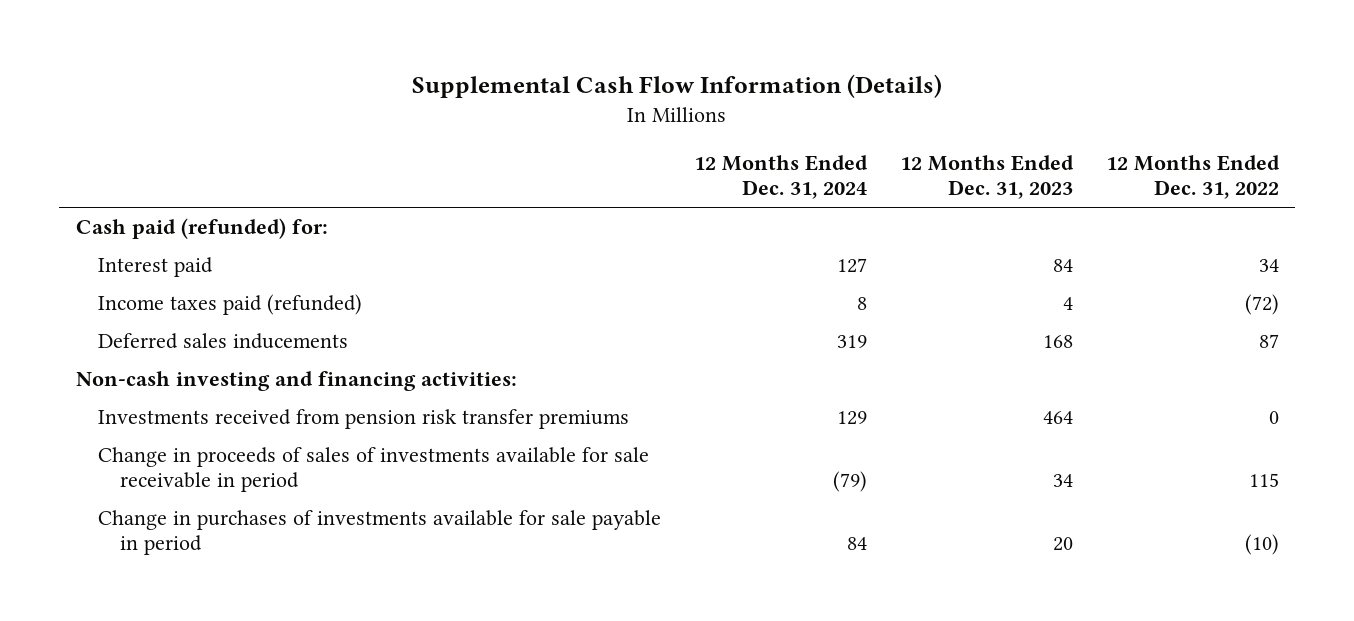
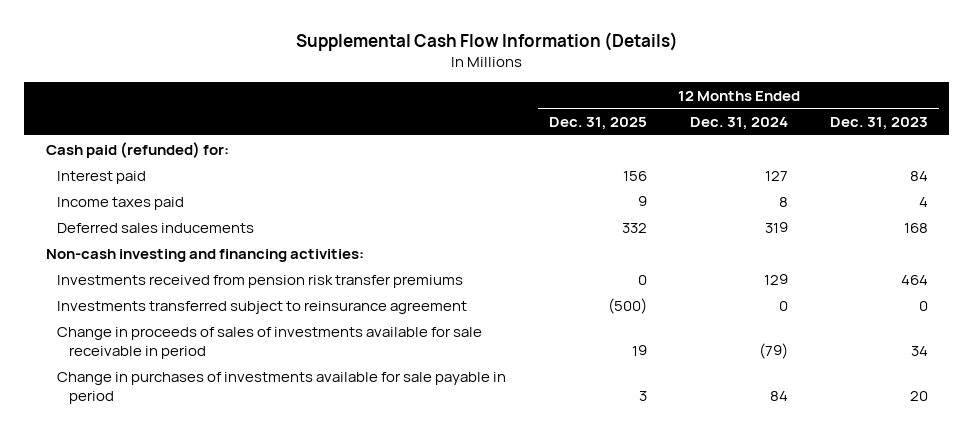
[1105,154,1280,200] 12 Months Ended Dec. 31, 2022 -> none
none -> [548,117,647,131] Dec. 31, 2025
[97,293,362,315] Income taxes paid (refunded) -> [57,196,185,210] Income taxes paid
none -> [57,300,468,314] Investments transferred subject to reinsurance agreement

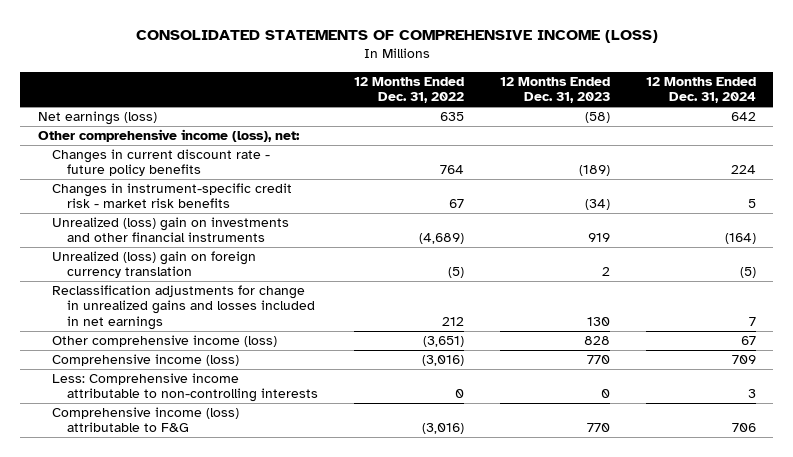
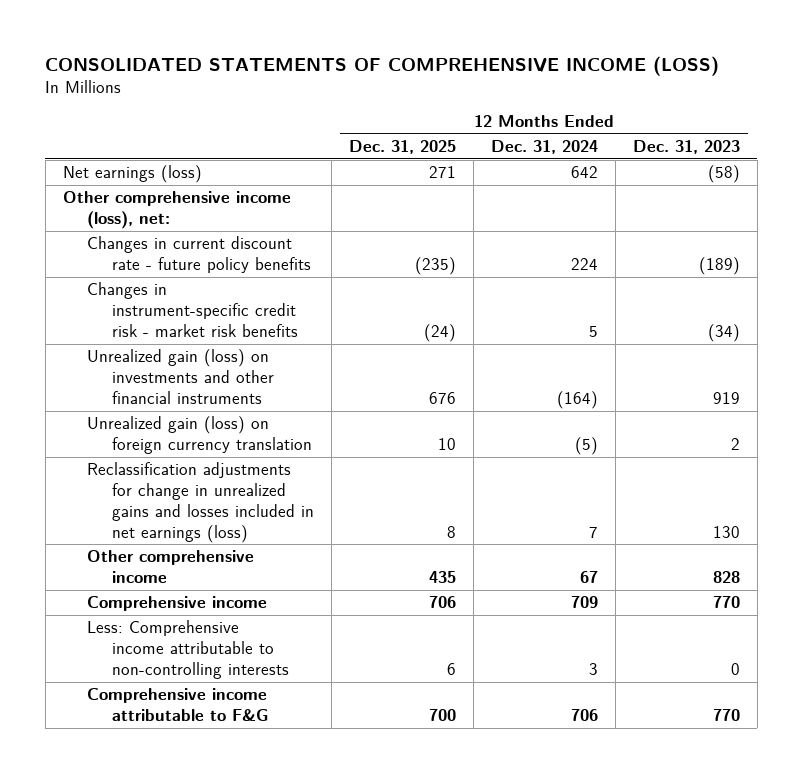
[354,76,465,104] 12 Months Ended Dec. 31, 2022 -> none
none -> [348,140,456,155] Dec. 31, 2025
[52,217,290,243] Unrealized (loss) gain on investments and other financial instruments -> [87,349,274,404] Unrealized gain (loss) on investments and other financial instruments
[52,251,257,279] Unrealized (loss) gain on foreign currency translation -> [87,416,312,455] Unrealized gain (loss) on foreign currency translation
[52,285,316,330] Reclassification adjustments for change in unrealized gains and losses included in net earnings -> [87,462,314,543] Reclassification adjustments for change in unrealized gains and losses included in net earnings (loss)
[52,335,278,348] Other comprehensive income (loss) -> [87,550,255,584] Other comprehensive income
[52,354,240,367] Comprehensive income (loss) -> [87,596,268,612] Comprehensive income
[52,407,240,433] Comprehensive income (loss) attributable to F&G -> [87,688,268,722] Comprehensive income attributable to F&G

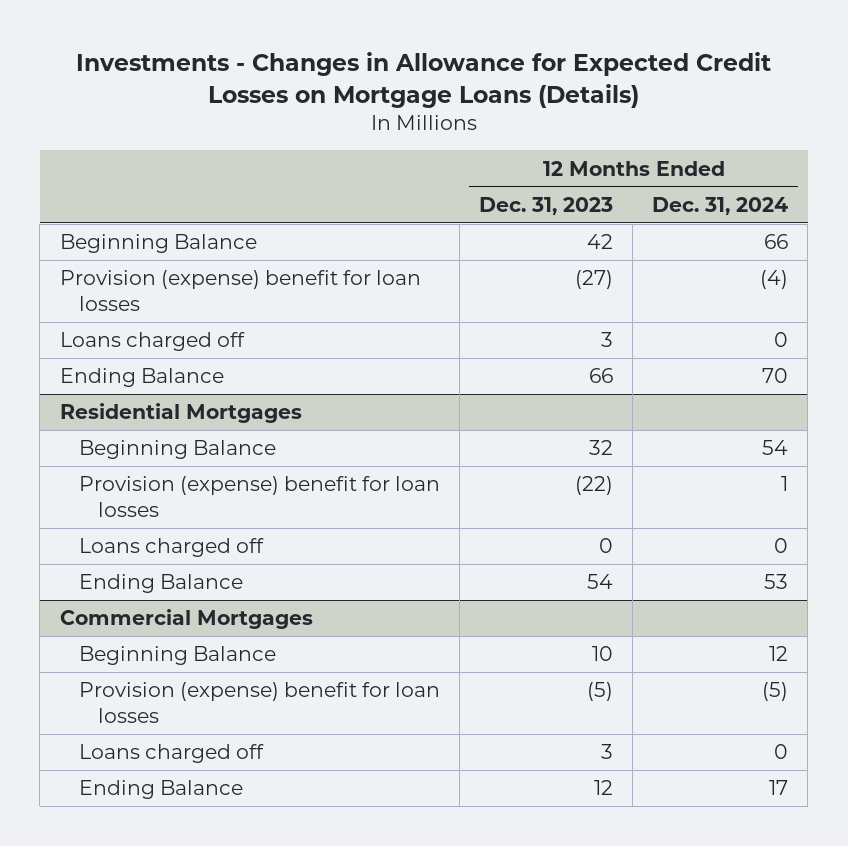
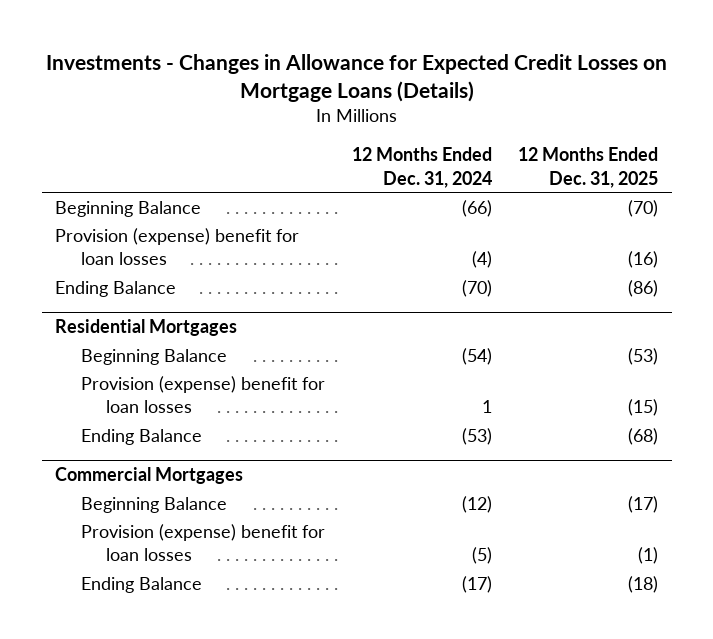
[478,196,613,215] Dec. 31, 2023 -> none
none -> [518,147,659,188] 12 Months Ended Dec. 31, 2025
[764,234,789,250] 66 -> [461,199,492,217] (66)
[59,332,245,352] Loans charged off -> none
[762,368,789,384] 70 -> [461,279,492,297] (70)
[762,440,789,456] 54 -> [461,347,492,365] (54)
[78,538,264,558] Loans charged off -> none
[764,574,789,590] 53 -> [461,427,492,445] (53)
[769,646,789,662] 12 -> [461,495,492,513] (12)
[78,744,264,764] Loans charged off -> none
[769,780,789,796] 17 -> [461,575,492,593] (17)

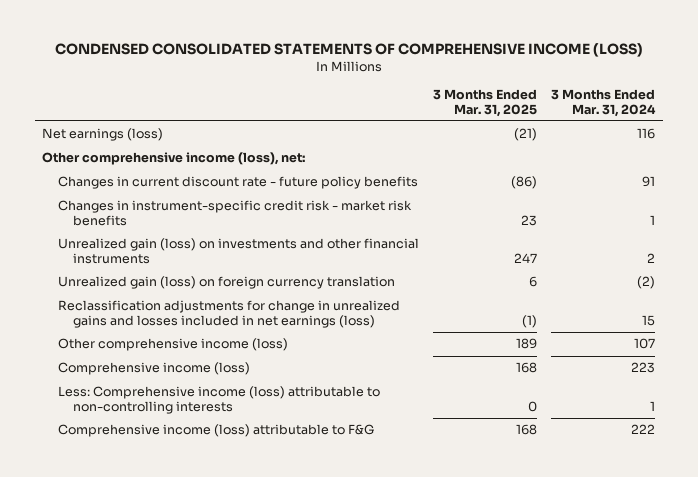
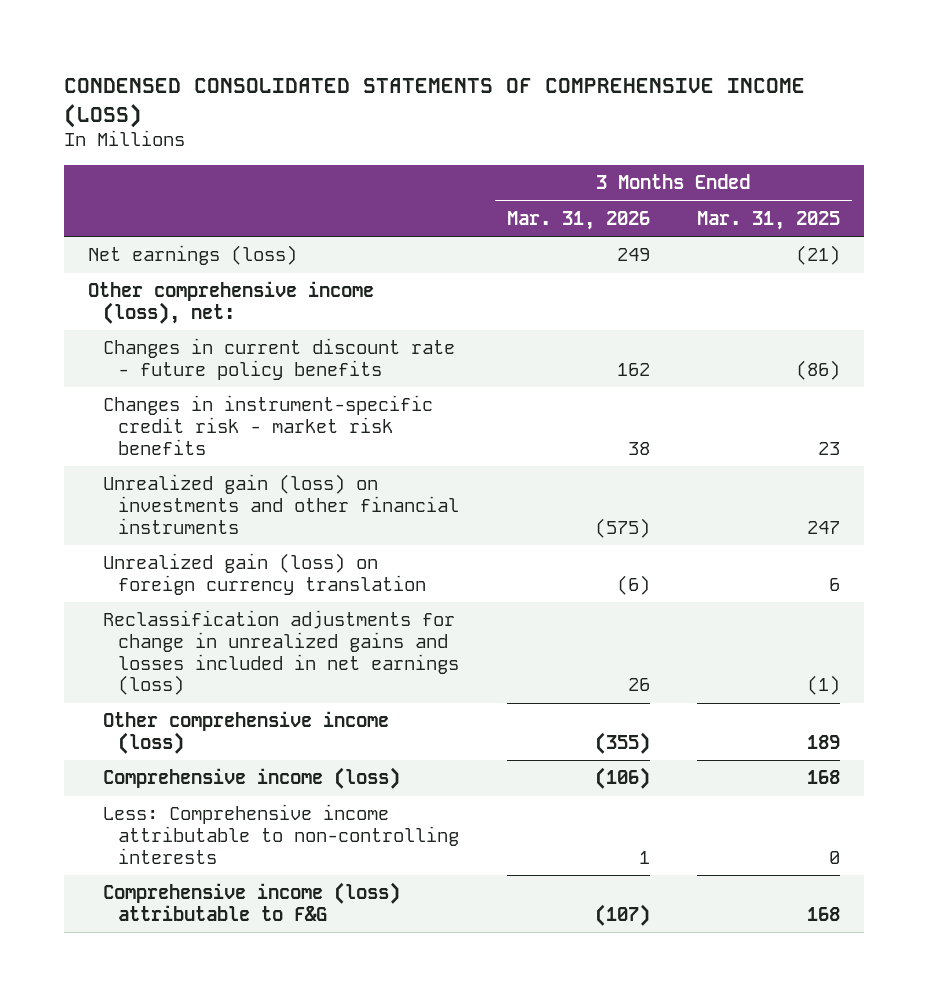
[551,89,657,117] 3 Months Ended Mar. 31, 2024 -> none
none -> [506,210,650,230] Mar. 31, 2026
[57,386,380,414] Less: Comprehensive income (loss) attributable to non-controlling interests -> [103,804,459,864] Less: Comprehensive income attributable to non-controlling interests

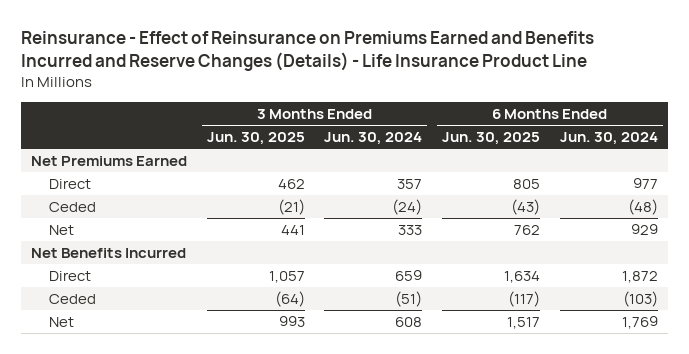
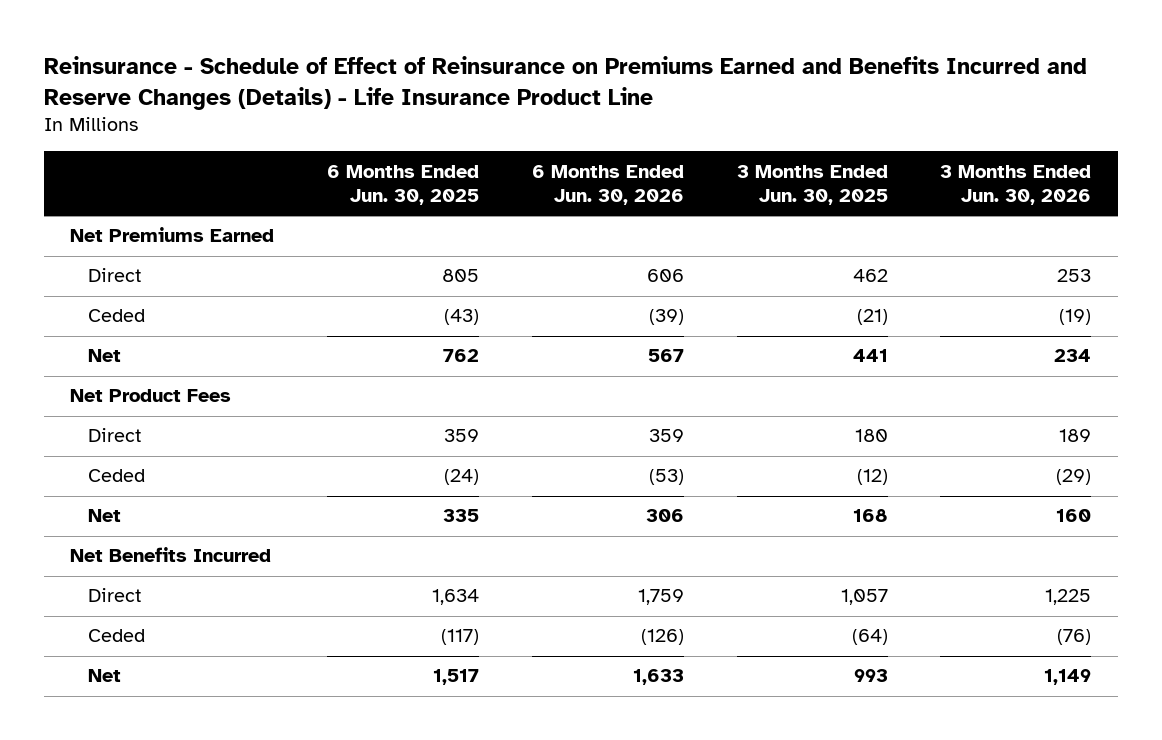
[21,31,595,72] Reinsurance - Effect of Reinsurance on Premiums Earned and Benefits Incurred and Reserve Changes (Details) - Life Insurance Product Line -> [43,56,1087,110] Reinsurance - Schedule of Effect of Reinsurance on Premiums Earned and Benefits Incurred and Reserve Changes (Details) - Life Insurance Product Line
[324,132,423,146] Jun. 30, 2024 -> none
[559,132,658,146] Jun. 30, 2024 -> none
none -> [531,164,684,206] 6 Months Ended Jun. 30, 2026
none -> [940,164,1092,206] 3 Months Ended Jun. 30, 2026
none -> [70,389,232,403] Net Product Fees
none -> [88,428,142,443] Direct
none -> [88,469,146,483] Ceded
none -> [88,509,122,523] Net

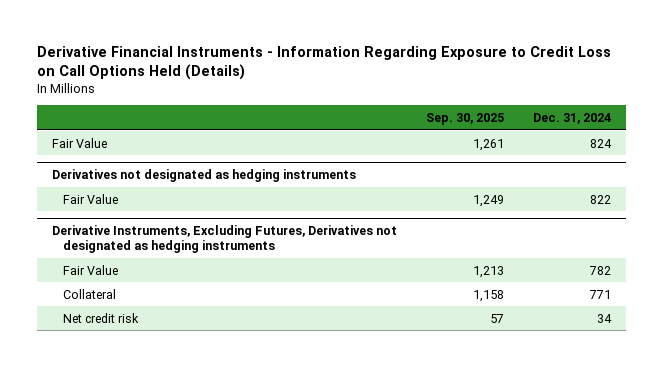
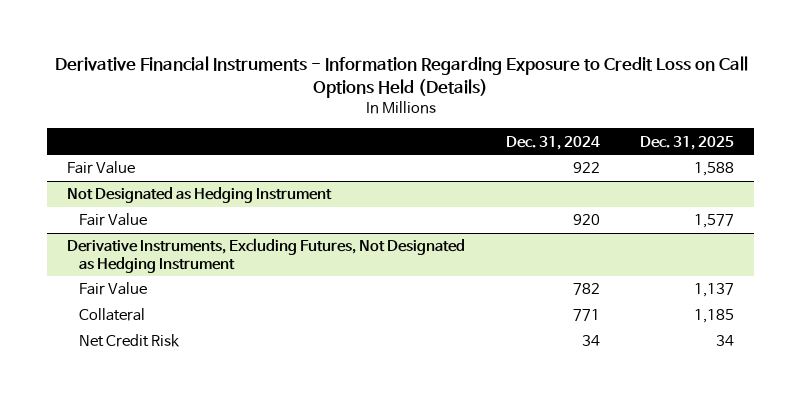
[425,112,504,125] Sep. 30, 2025 -> none
none -> [640,135,735,150] Dec. 31, 2025
[590,138,613,148] 824 -> [572,162,600,174] 922
[51,169,356,183] Derivatives not designated as hedging instruments -> [67,187,333,204] Not Designated as Hedging Instrument
[590,194,612,204] 822 -> [572,214,600,226] 920
[51,225,397,254] Derivative Instruments, Excluding Futures, Derivatives not designated as hedging instruments -> [67,238,466,273] Derivative Instruments, Excluding Futures, Not Designated as Hedging Instrument
[62,312,139,323] Net credit risk -> [78,334,180,348] Net Credit Risk

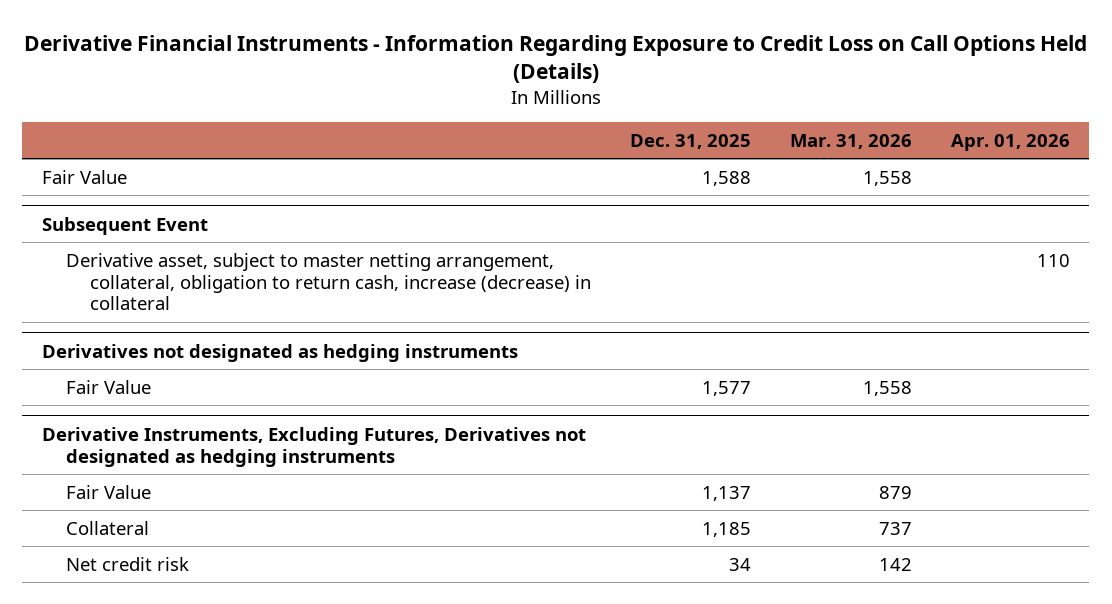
[505,135,600,150] Dec. 31, 2024 -> none
none -> [789,133,912,149] Mar. 31, 2026
none -> [950,133,1070,151] Apr. 01, 2026
none -> [41,216,208,235] Subsequent Event
none -> [65,252,591,311] Derivative asset, subject to master netting arrangement, collateral, obligation to return cash, increase (decrease) in collateral
[67,187,333,204] Not Designated as Hedging Instrument -> [41,343,518,362] Derivatives not designated as hedging instruments
[67,238,466,273] Derivative Instruments, Excluding Futures, Not Designated as Hedging Instrument -> [41,426,586,467] Derivative Instruments, Excluding Futures, Derivatives not designated as hedging instruments
[78,334,180,348] Net Credit Risk -> [65,556,189,571] Net credit risk

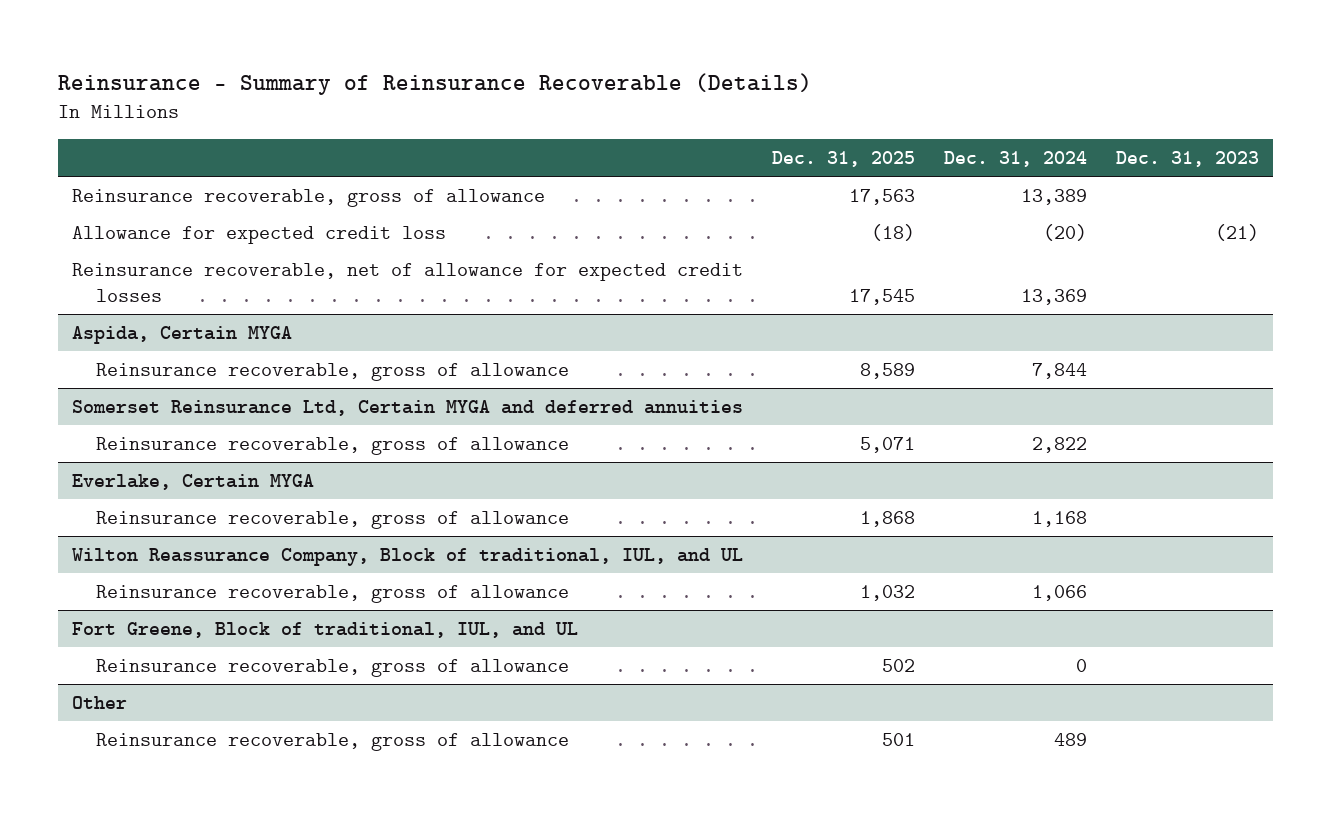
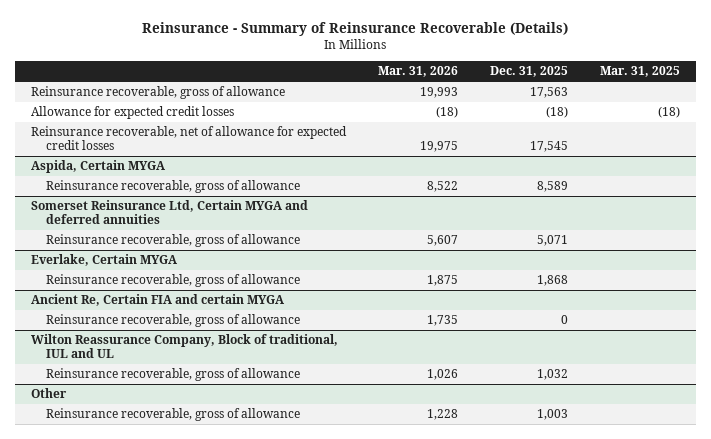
[943,151,1087,168] Dec. 31, 2024 -> none
[1115,151,1259,168] Dec. 31, 2023 -> none
none -> [377,66,458,78] Mar. 31, 2026
none -> [600,66,681,78] Mar. 31, 2025
[72,225,447,244] Allowance for expected credit loss -> [30,106,234,120] Allowance for expected credit losses
none -> [30,294,285,307] Ancient Re, Certain FIA and certain MYGA
none -> [45,314,300,328] Reinsurance recoverable, gross of allowance
[72,547,744,566] Wilton Reassurance Company, Block of traditional, IUL, and UL -> [30,334,338,359] Wilton Reassurance Company, Block of traditional, IUL and UL
[72,621,579,638] Fort Greene, Block of traditional, IUL, and UL -> none
[96,658,570,677] Reinsurance recoverable, gross of allowance -> none
[881,732,915,746] 501 -> [537,409,569,421] 1,003

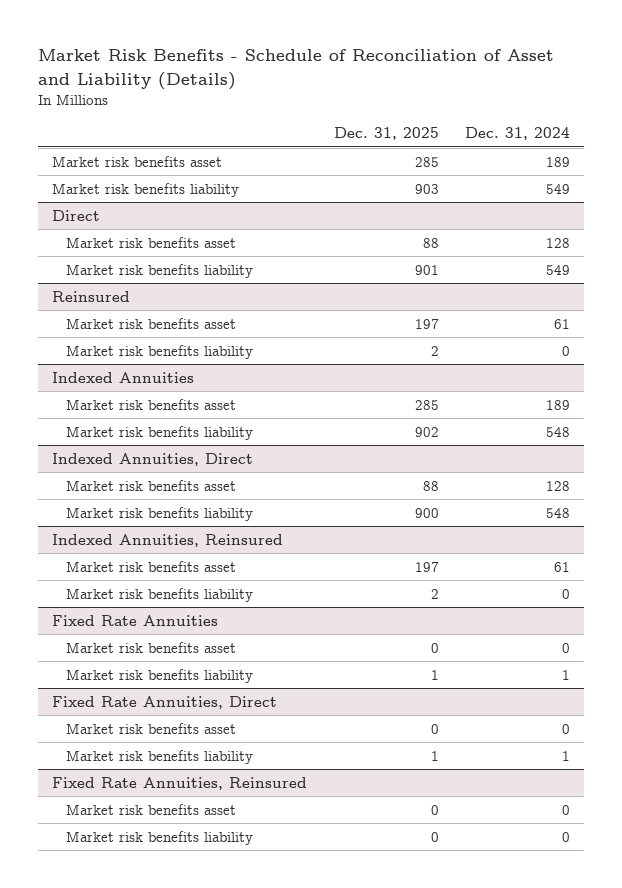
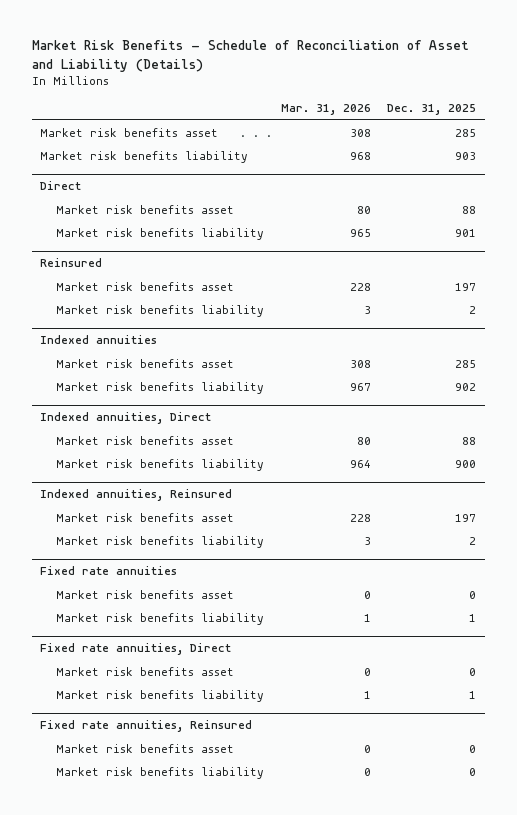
[465,127,571,141] Dec. 31, 2024 -> none
none -> [280,104,371,116] Mar. 31, 2026
[51,371,194,383] Indexed Annuities -> [40,335,158,345] Indexed annuities
[51,452,253,466] Indexed Annuities, Direct -> [40,412,212,425] Indexed annuities, Direct
[51,533,283,547] Indexed Annuities, Reinsured -> [40,489,233,502] Indexed annuities, Reinsured
[51,614,218,626] Fixed Rate Annuities -> [40,566,178,576] Fixed rate annuities
[51,695,277,709] Fixed Rate Annuities, Direct -> [40,643,232,656] Fixed rate annuities, Direct
[51,776,307,790] Fixed Rate Annuities, Reinsured -> [40,720,253,733] Fixed rate annuities, Reinsured

